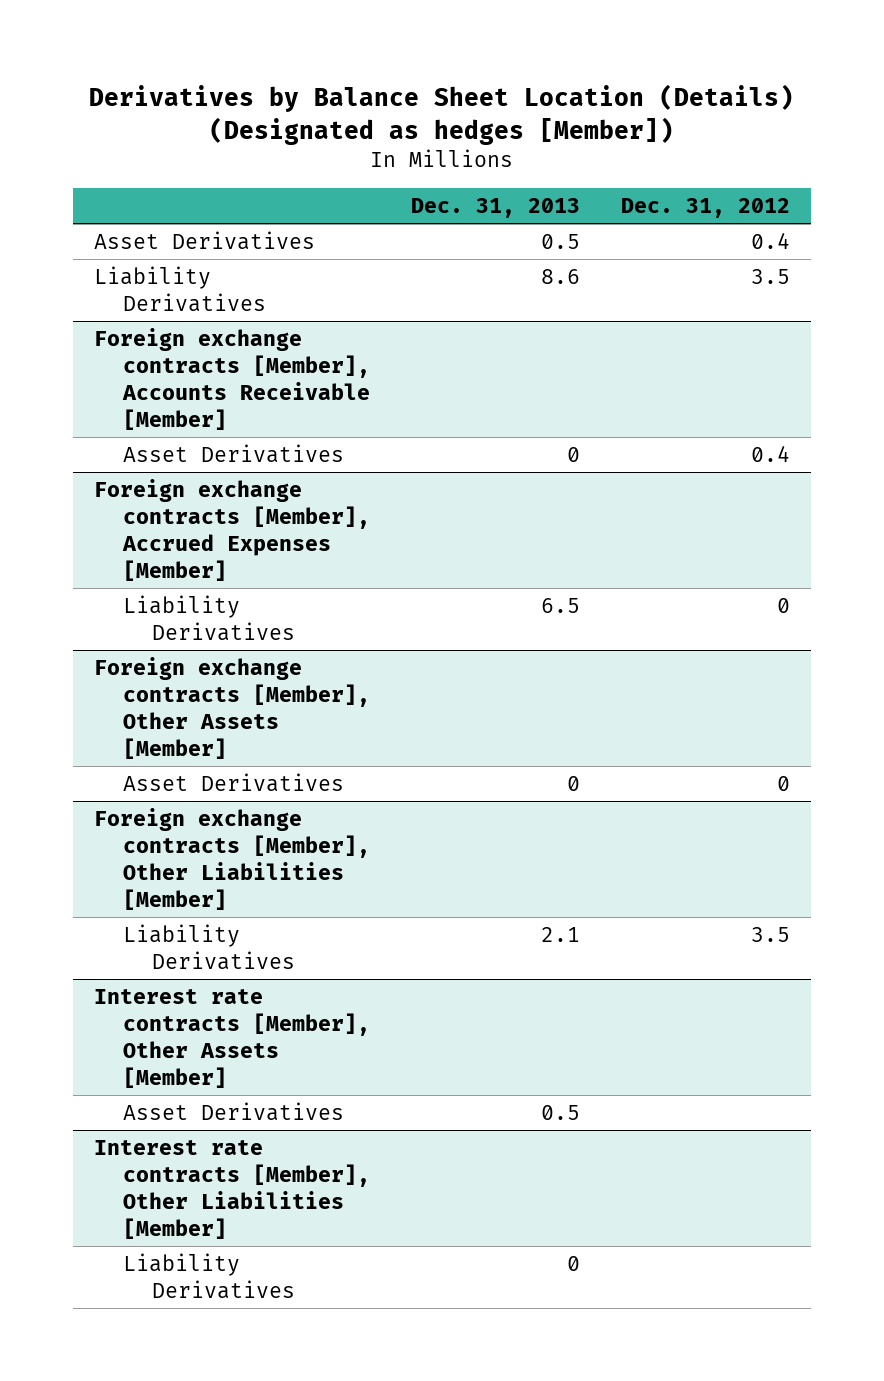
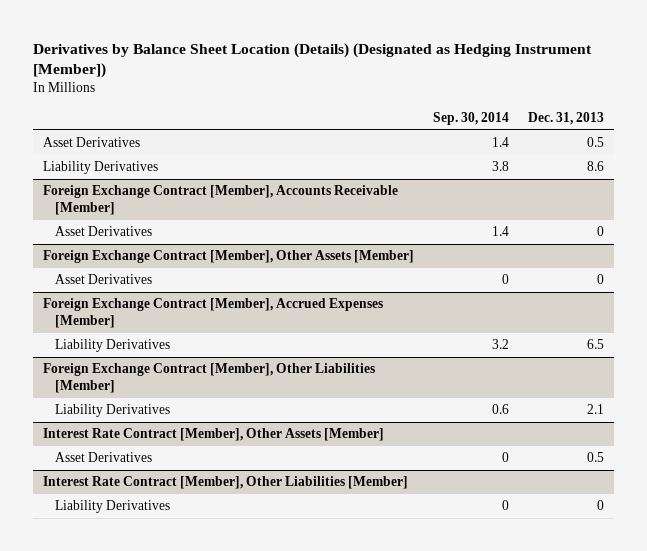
[88,83,794,145] Derivatives by Balance Sheet Location (Details) (Designated as hedges [Member]) -> [33,42,593,79] Derivatives by Balance Sheet Location (Details) (Designated as Hedging Instrument [Member])
[621,198,791,219] Dec. 31, 2012 -> none
none -> [432,112,509,126] Sep. 30, 2014
[93,328,370,430] Foreign exchange contracts [Member], Accounts Receivable [Member] -> [42,185,398,215] Foreign Exchange Contract [Member], Accounts Receivable [Member]
[93,479,370,581] Foreign exchange contracts [Member], Accrued Expenses [Member] -> none
[122,595,296,642] Liability Derivatives -> none
[93,657,370,759] Foreign exchange contracts [Member], Other Assets [Member] -> [42,250,414,264] Foreign Exchange Contract [Member], Other Assets [Member]
none -> [42,298,383,328] Foreign Exchange Contract [Member], Accrued Expenses [Member]
none -> [54,339,170,353] Liability Derivatives
[93,808,370,910] Foreign exchange contracts [Member], Other Liabilities [Member] -> [42,363,375,393] Foreign Exchange Contract [Member], Other Liabilities [Member]
[93,989,370,1088] Interest rate contracts [Member], Other Assets [Member] -> [42,428,384,442] Interest Rate Contract [Member], Other Assets [Member]
[93,1140,370,1239] Interest rate contracts [Member], Other Liabilities [Member] -> [42,476,408,490] Interest Rate Contract [Member], Other Liabilities [Member]

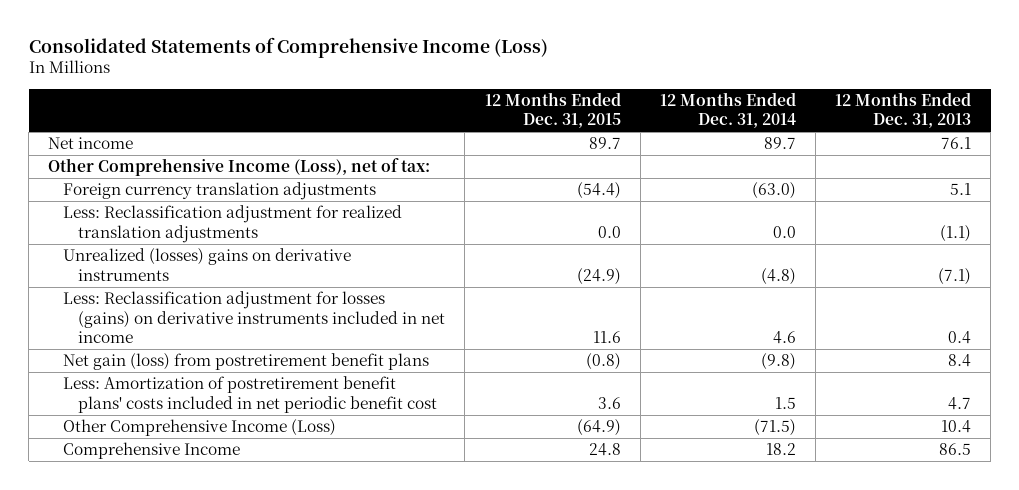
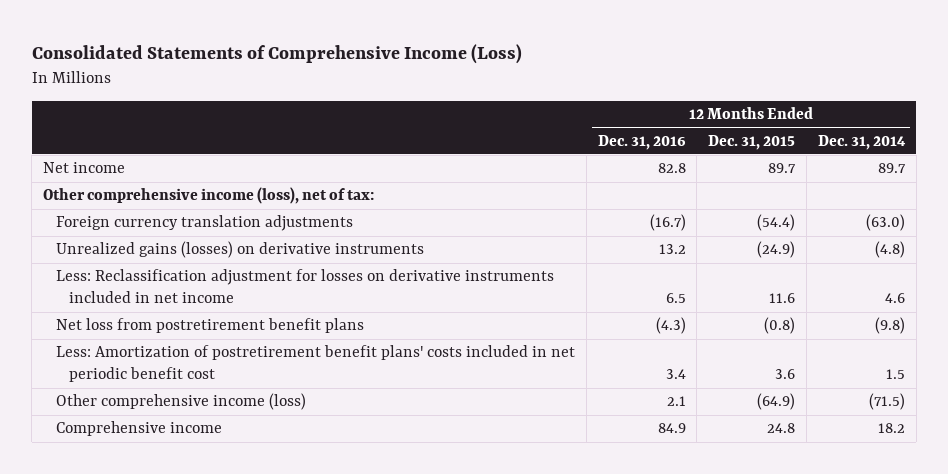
[835,91,972,129] 12 Months Ended Dec. 31, 2013 -> none
none -> [597,134,686,150] Dec. 31, 2016
[48,158,431,177] Other Comprehensive Income (Loss), net of tax: -> [43,187,375,205] Other comprehensive income (loss), net of tax:
[63,205,403,243] Less: Reclassification adjustment for realized translation adjustments -> none
[63,248,352,281] Unrealized (losses) gains on derivative instruments -> [55,241,424,259] Unrealized gains (losses) on derivative instruments
[63,291,446,344] Less: Reclassification adjustment for losses (gains) on derivative instruments included in net income -> [55,269,554,304] Less: Reclassification adjustment for losses on derivative instruments included in net income
[63,353,430,371] Net gain (loss) from postretirement benefit plans -> [55,318,364,334] Net loss from postretirement benefit plans
[63,419,337,437] Other Comprehensive Income (Loss) -> [55,393,306,411] Other comprehensive income (loss)
[63,442,241,460] Comprehensive Income -> [55,421,222,437] Comprehensive income

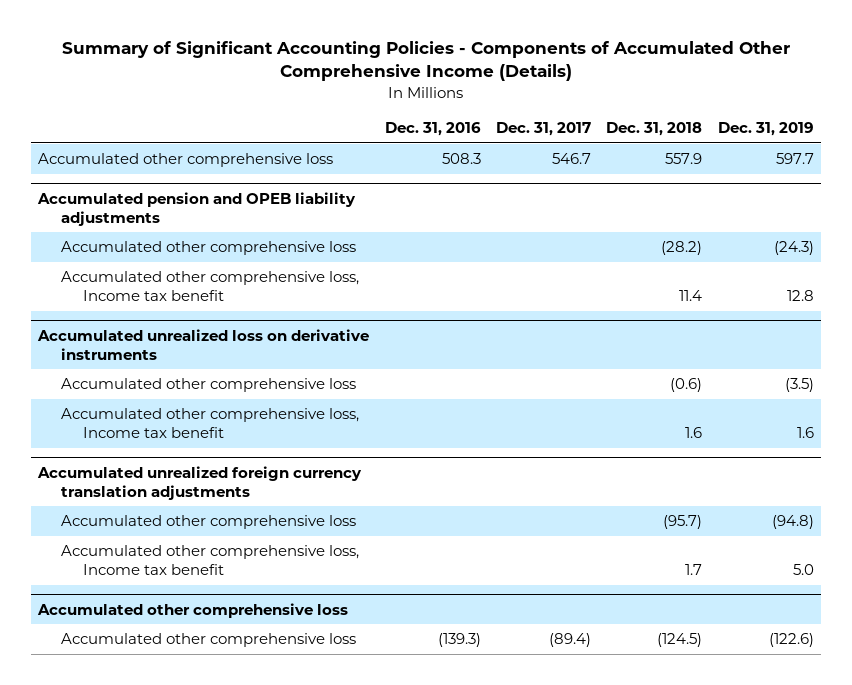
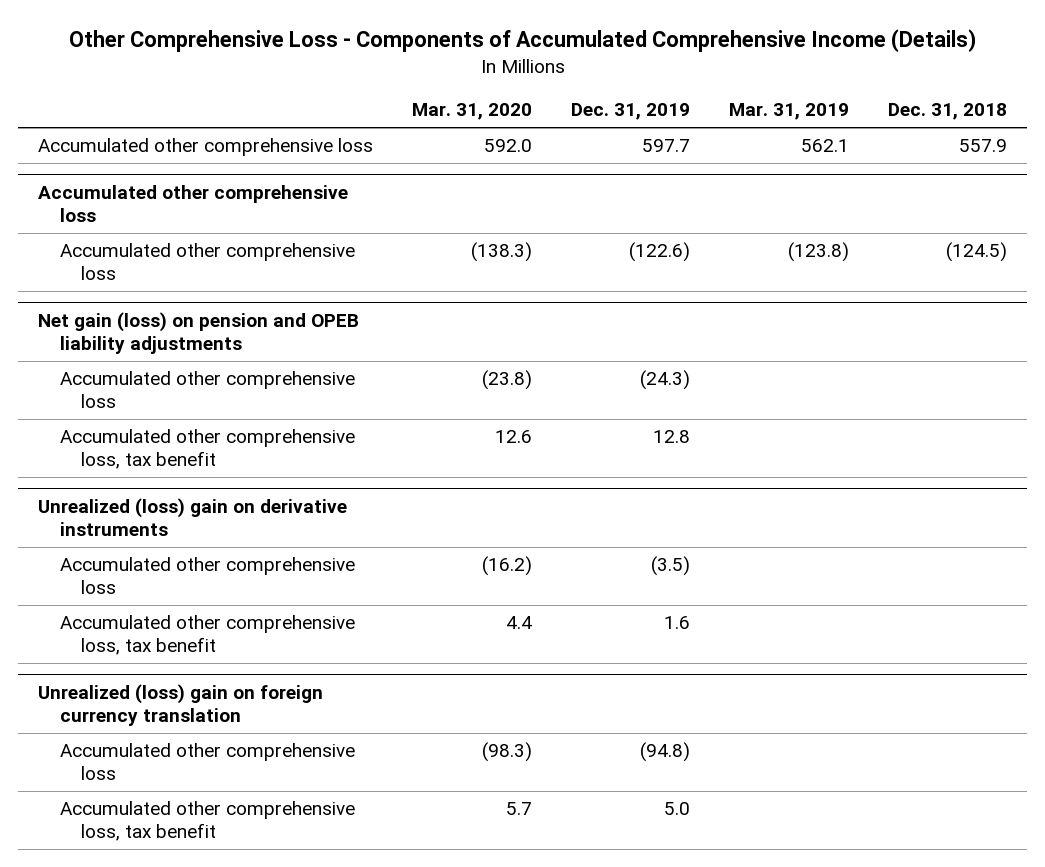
[62,41,791,82] Summary of Significant Accounting Policies - Components of Accumulated Other Comprehensive Income (Details) -> [68,29,976,53] Other Comprehensive Loss - Components of Accumulated Comprehensive Income (Details)
[384,121,481,136] Dec. 31, 2016 -> none
[496,121,592,136] Dec. 31, 2017 -> none
none -> [411,103,532,121] Mar. 31, 2020
none -> [729,103,850,121] Mar. 31, 2019
[37,191,357,226] Accumulated pension and OPEB liability adjustments -> none
[60,241,356,256] Accumulated other comprehensive loss -> none
[60,271,359,302] Accumulated other comprehensive loss, Income tax benefit -> none
[37,328,370,360] Accumulated unrealized loss on derivative instruments -> none
[60,378,356,393] Accumulated other comprehensive loss -> none
[60,408,359,439] Accumulated other comprehensive loss, Income tax benefit -> none
[37,465,363,500] Accumulated unrealized foreign currency translation adjustments -> none
[60,515,356,530] Accumulated other comprehensive loss -> none
[60,545,359,576] Accumulated other comprehensive loss, Income tax benefit -> none
none -> [37,311,359,354] Net gain (loss) on pension and OPEB liability adjustments
none -> [59,371,355,409] Accumulated other comprehensive loss
none -> [59,429,355,470] Accumulated other comprehensive loss, tax benefit
none -> [37,497,347,536] Unrealized (loss) gain on derivative instruments
none -> [59,557,355,595] Accumulated other comprehensive loss
none -> [59,615,355,656] Accumulated other comprehensive loss, tax benefit
none -> [37,683,323,726] Unrealized (loss) gain on foreign currency translation
none -> [59,743,355,781] Accumulated other comprehensive loss
none -> [59,801,355,842] Accumulated other comprehensive loss, tax benefit

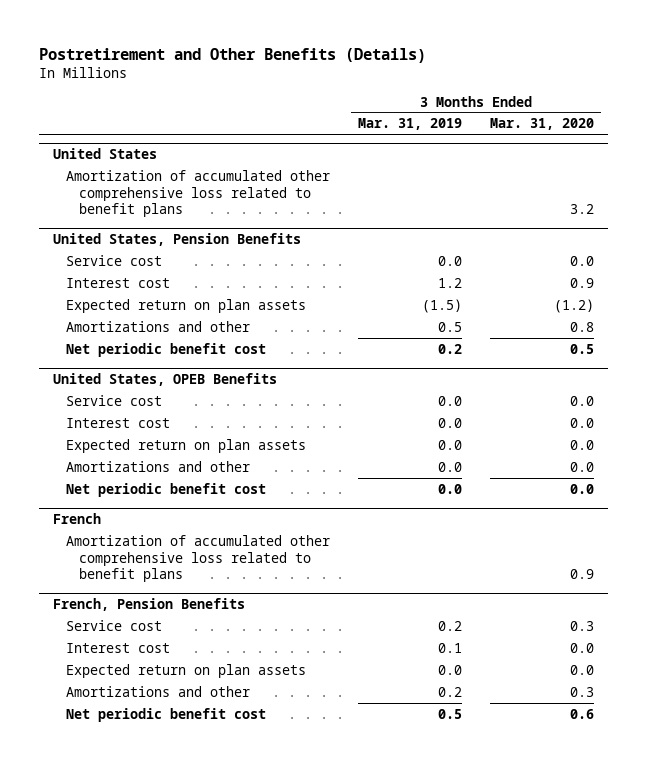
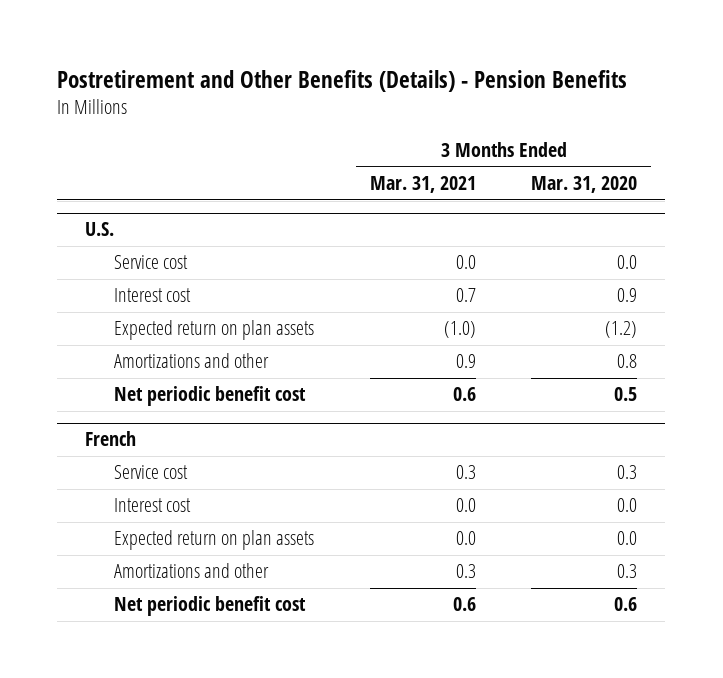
[38,47,426,63] Postretirement and Other Benefits (Details) -> [57,69,628,92] Postretirement and Other Benefits (Details) - Pension Benefits
[357,118,462,131] Mar. 31, 2019 -> none
none -> [369,176,476,194] Mar. 31, 2021
[52,148,157,160] United States -> none
[65,169,330,218] Amortization of accumulated other comprehensive loss related to benefit plans -> none
[52,233,301,247] United States, Pension Benefits -> none
none -> [85,222,115,237] U.S.
[52,373,277,387] United States, OPEB Benefits -> none
[65,394,162,406] Service cost -> none
[65,417,170,428] Interest cost -> none
[65,438,306,453] Expected return on plan assets -> none
[65,460,250,472] Amortizations and other -> none
[65,482,266,497] Net periodic benefit cost -> none
[65,534,330,583] Amortization of accumulated other comprehensive loss related to benefit plans -> none
[52,598,245,612] French, Pension Benefits -> none

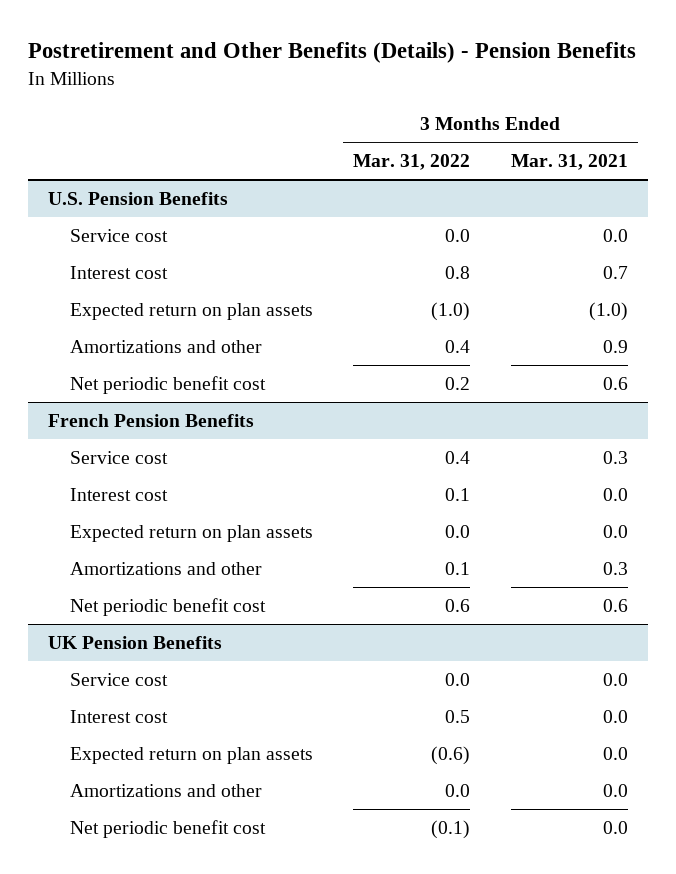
[531,176,638,194] Mar. 31, 2020 -> none
none -> [353,154,471,171] Mar. 31, 2022
[85,222,115,237] U.S. -> [47,192,228,206] U.S. Pension Benefits
[85,431,137,447] French -> [47,414,254,428] French Pension Benefits
none -> [47,636,222,650] UK Pension Benefits
none -> [69,673,168,687] Service cost
none -> [69,710,168,724] Interest cost
none -> [69,747,313,765] Expected return on plan assets
none -> [69,784,262,798] Amortizations and other
none -> [69,820,266,839] Net periodic benefit cost

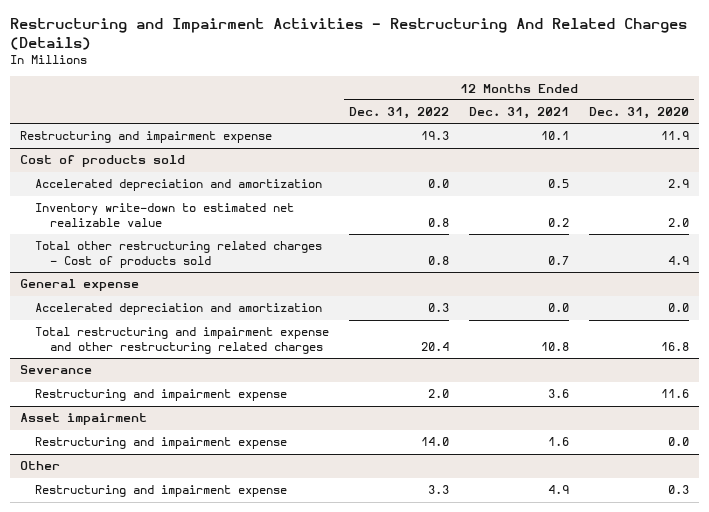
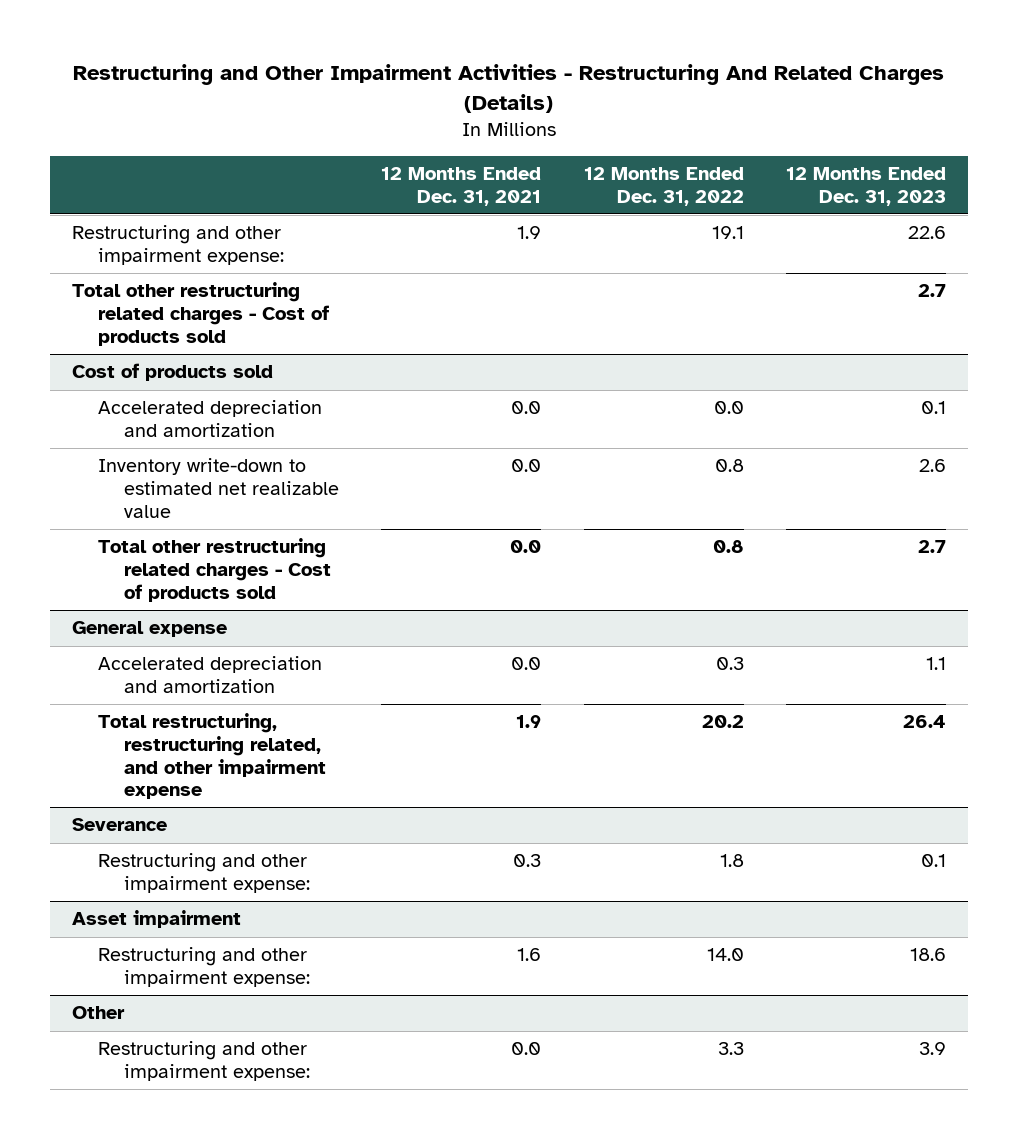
[10,18,688,50] Restructuring and Impairment Activities - Restructuring And Related Charges (Details) -> [72,64,944,114] Restructuring and Other Impairment Activities - Restructuring And Related Charges (Details)
[589,107,690,120] Dec. 31, 2020 -> none
none -> [786,166,947,206] 12 Months Ended Dec. 31, 2023
[20,131,273,144] Restructuring and impairment expense -> [71,225,284,265] Restructuring and other impairment expense:
[421,131,450,141] 19.3 -> [711,226,744,240] 19.1
[541,131,570,141] 10.1 -> [517,226,542,240] 1.9
none -> [71,282,329,346] Total other restructuring related charges - Cost of products sold
[548,179,570,189] 0.5 -> [511,401,542,415] 0.0
[548,218,570,228] 0.2 -> [511,459,542,473] 0.0
[548,256,570,266] 0.7 -> [510,540,542,554] 0.0
[35,327,330,355] Total restructuring and impairment expense and other restructuring related charges -> [97,713,326,800] Total restructuring, restructuring related, and other impairment expense
[421,342,450,352] 20.4 -> [701,715,744,729] 20.2
[541,342,570,352] 10.8 -> [516,715,542,729] 1.9
[35,389,288,402] Restructuring and impairment expense -> [97,853,310,893] Restructuring and other impairment expense:
[428,389,450,399] 2.0 -> [719,854,744,868] 1.8
[548,389,570,399] 3.6 -> [513,854,542,868] 0.3
[35,437,288,450] Restructuring and impairment expense -> [97,947,310,987] Restructuring and other impairment expense:
[35,485,288,498] Restructuring and impairment expense -> [97,1041,310,1081] Restructuring and other impairment expense:
[548,485,570,495] 4.9 -> [511,1042,542,1056] 0.0

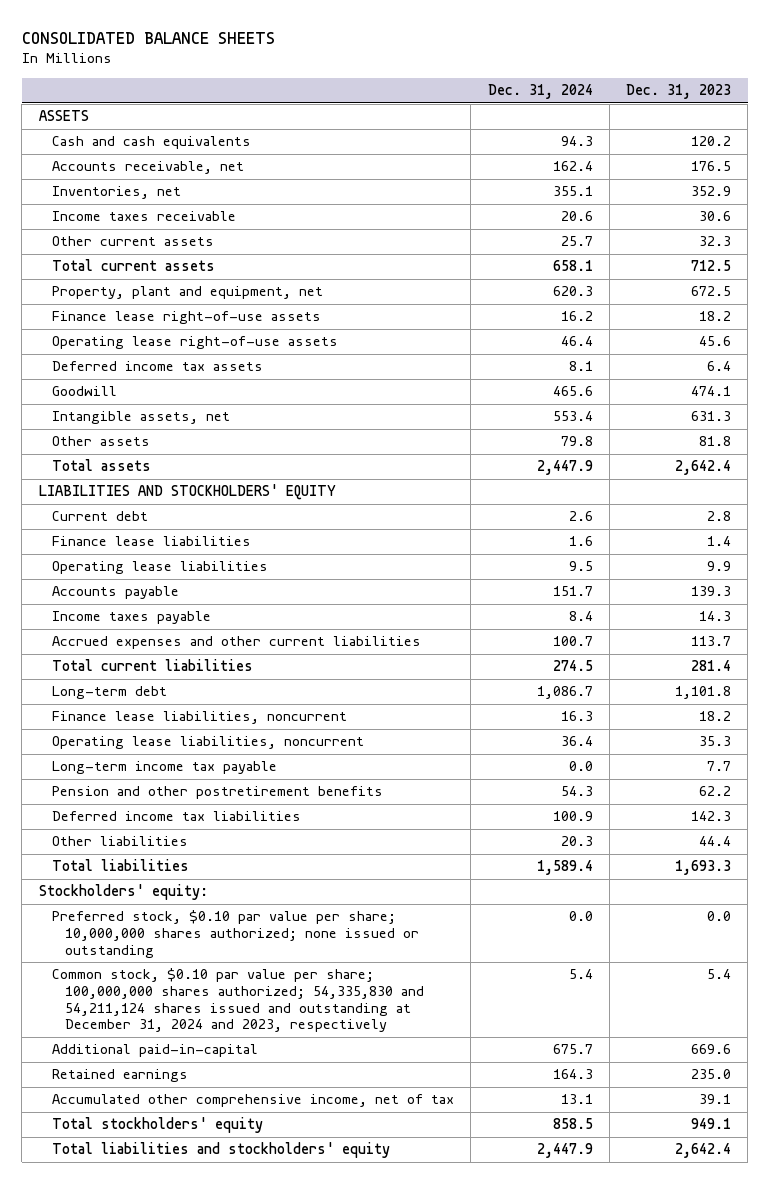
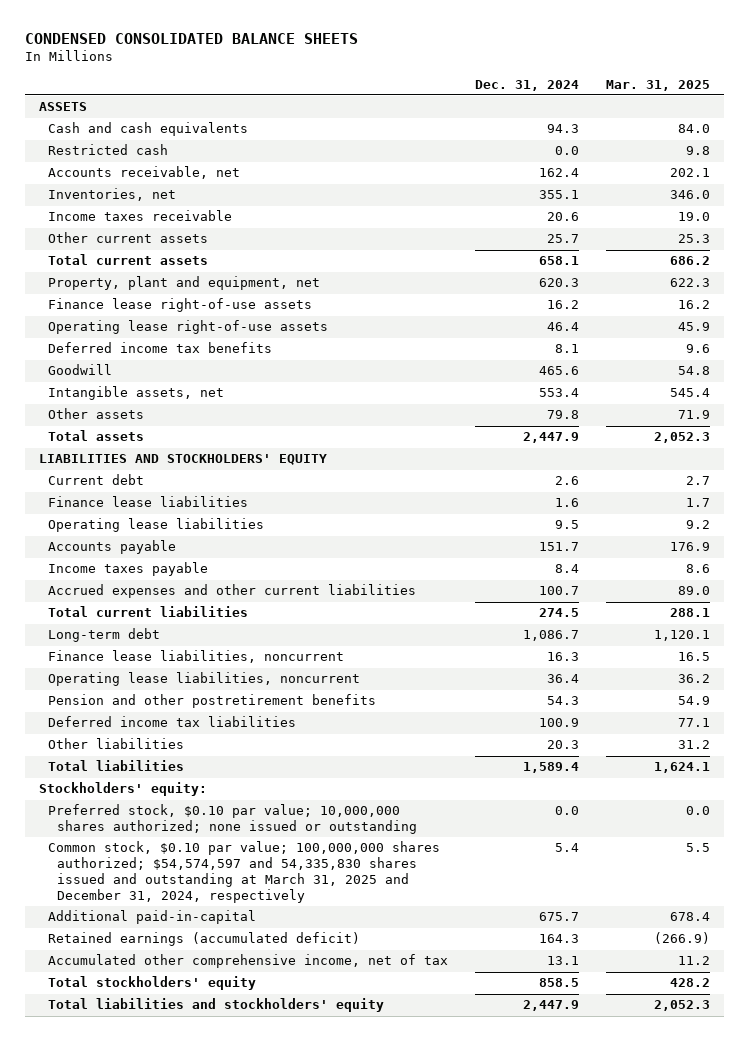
[21,32,275,45] CONSOLIDATED BALANCE SHEETS -> [24,33,358,45] CONDENSED CONSOLIDATED BALANCE SHEETS
[626,84,732,100] Dec. 31, 2023 -> none
none -> [606,79,711,91] Mar. 31, 2025
none -> [47,144,168,156] Restricted cash
[51,361,263,372] Deferred income tax assets -> [47,342,272,354] Deferred income tax benefits
[51,761,277,775] Long-term income tax payable -> none
[51,910,420,958] Preferred stock, $0.10 par value per share; 10,000,000 shares authorized; none issued or outstanding -> [47,804,417,835] Preferred stock, $0.10 par value; 10,000,000 shares authorized; none issued or outstanding
[51,968,425,1033] Common stock, $0.10 par value per share; 100,000,000 shares authorized; 54,335,830 and 54,211,124 shares issued and outstanding at December 31, 2024 and 2023, respectively -> [47,841,440,903] Common stock, $0.10 par value; 100,000,000 shares authorized; $54,574,597 and 54,335,830 shares issued and outstanding at March 31, 2025 and December 31, 2024, respectively
[51,1069,188,1083] Retained earnings -> [47,932,360,947] Retained earnings (accumulated deficit)

